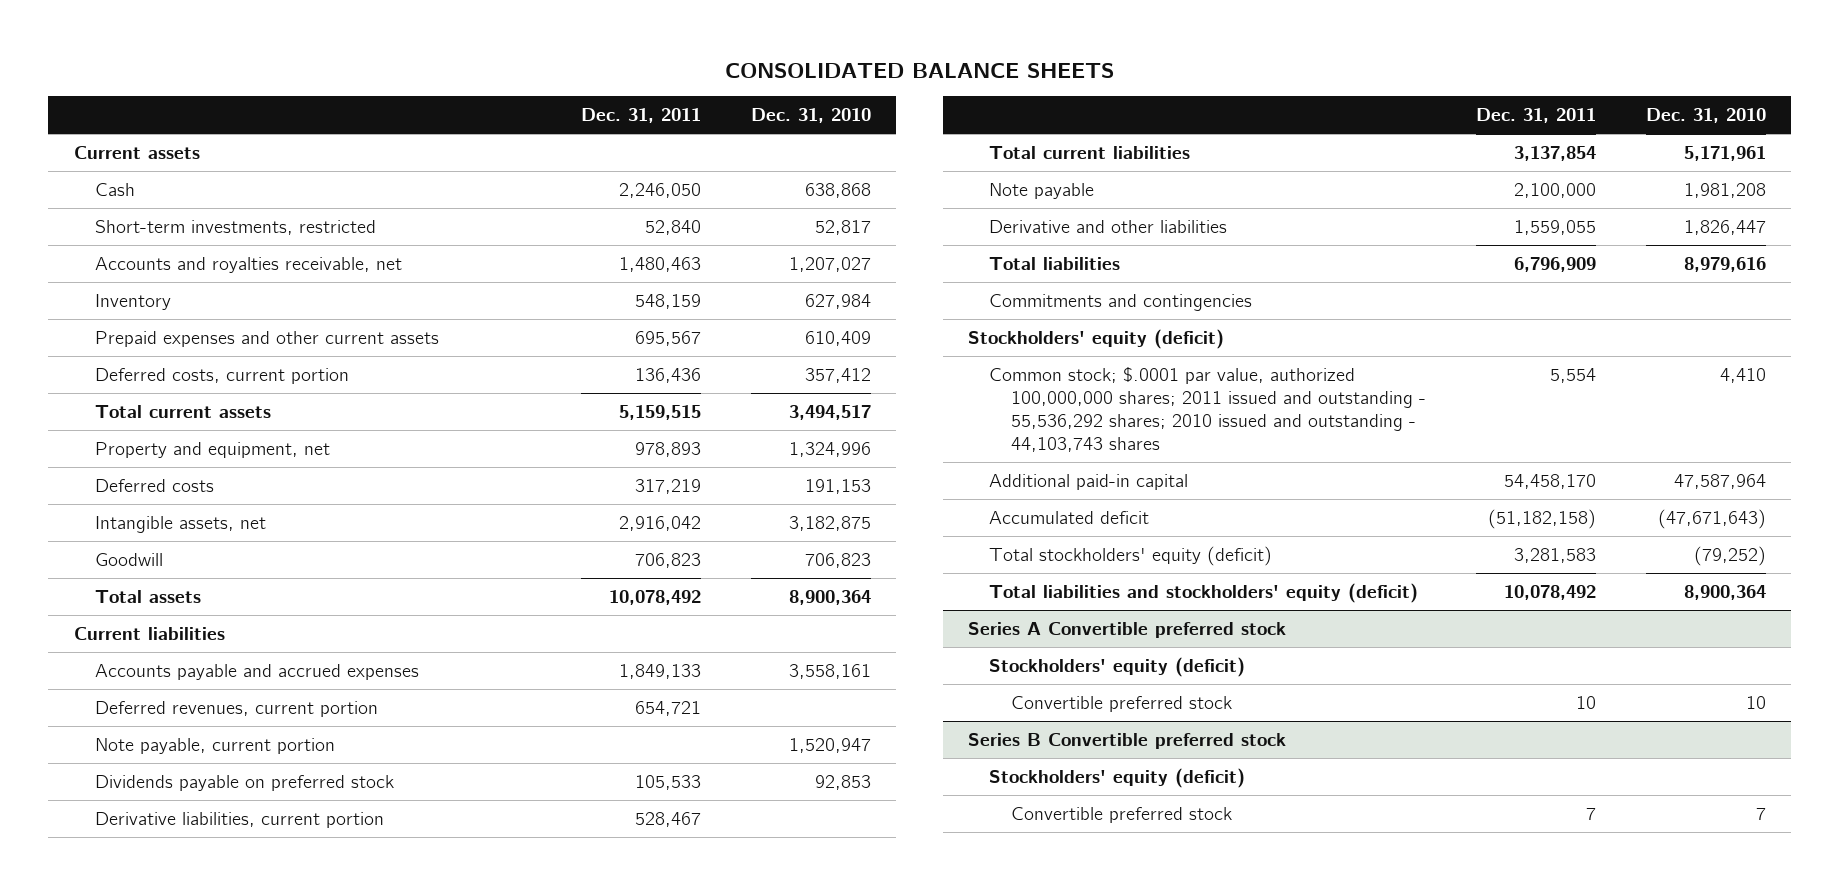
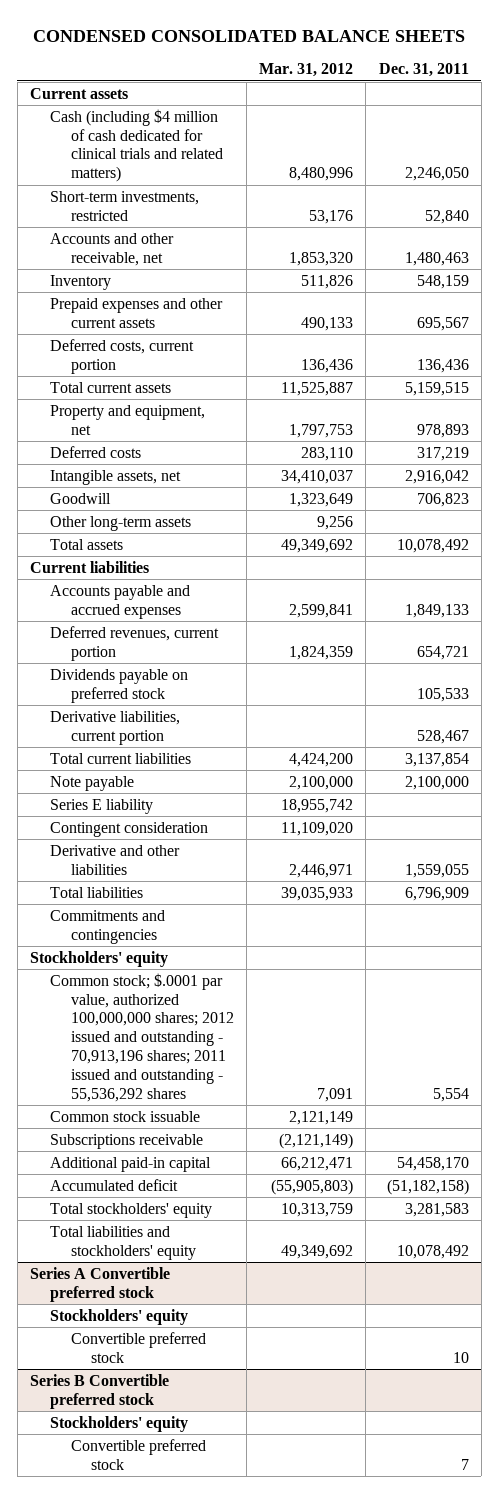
[724,62,1114,78] CONSOLIDATED BALANCE SHEETS -> [33,29,466,42] CONDENSED CONSOLIDATED BALANCE SHEETS
[751,108,872,124] Dec. 31, 2010 -> none
none -> [259,63,354,78] Mar. 31, 2012
[94,182,135,196] Cash -> [50,108,223,183] Cash (including $4 million of cash dedicated for clinical trials and related matters)
[94,256,402,273] Accounts and royalties receivable, net -> [50,232,175,266] Accounts and other receivable, net
none -> [50,515,192,531] Other long-term assets
[94,737,335,754] Note payable, current portion -> none
none -> [50,798,154,814] Series E liability
none -> [50,821,209,837] Contingent consideration
[968,328,1225,349] Stockholders' equity (deficit) -> [30,950,169,967] Stockholders' equity
[989,366,1426,453] Common stock; $.0001 par value, authorized 100,000,000 shares; 2011 issued and outstanding - 55,536,292 shares; 2010 issued and outstanding - 44,103,743 shares -> [50,972,234,1102] Common stock; $.0001 par value, authorized 100,000,000 shares; 2012 issued and outstanding - 70,913,196 shares; 2011 issued and outstanding - 55,536,292 shares
none -> [50,1110,201,1122] Common stock issuable
none -> [50,1133,204,1149] Subscriptions receivable
[989,545,1273,566] Total stockholders' equity (deficit) -> [50,1202,213,1218] Total stockholders' equity
[989,582,1419,603] Total liabilities and stockholders' equity (deficit) -> [50,1225,196,1260] Total liabilities and stockholders' equity
[989,656,1246,677] Stockholders' equity (deficit) -> [50,1308,189,1325] Stockholders' equity
[989,767,1246,788] Stockholders' equity (deficit) -> [50,1415,189,1432] Stockholders' equity

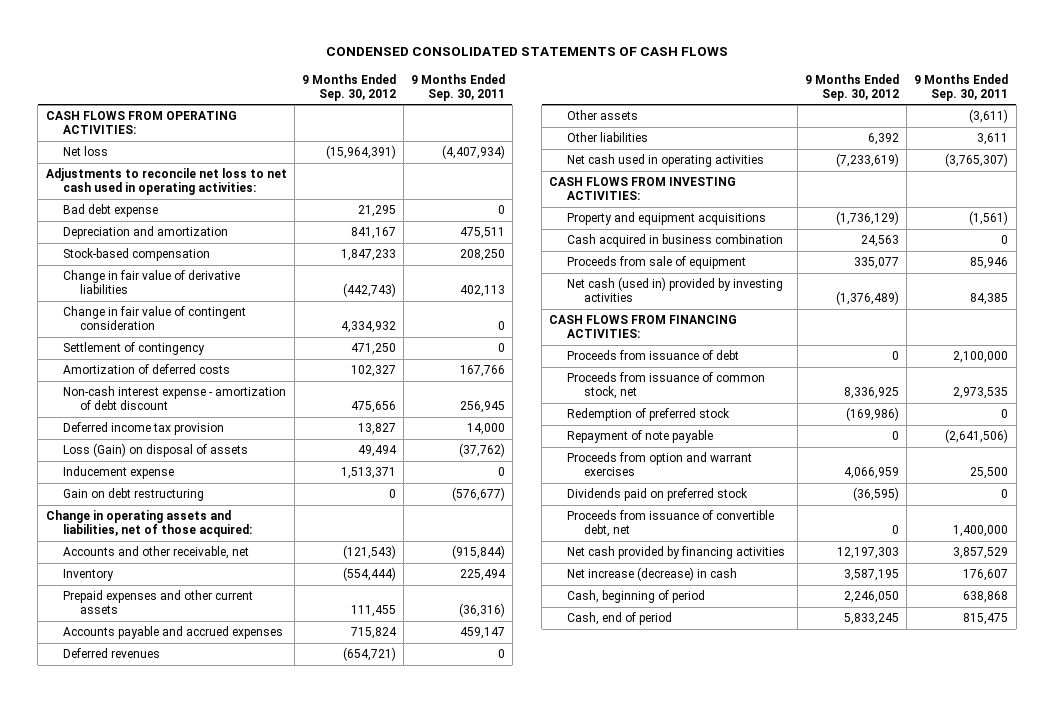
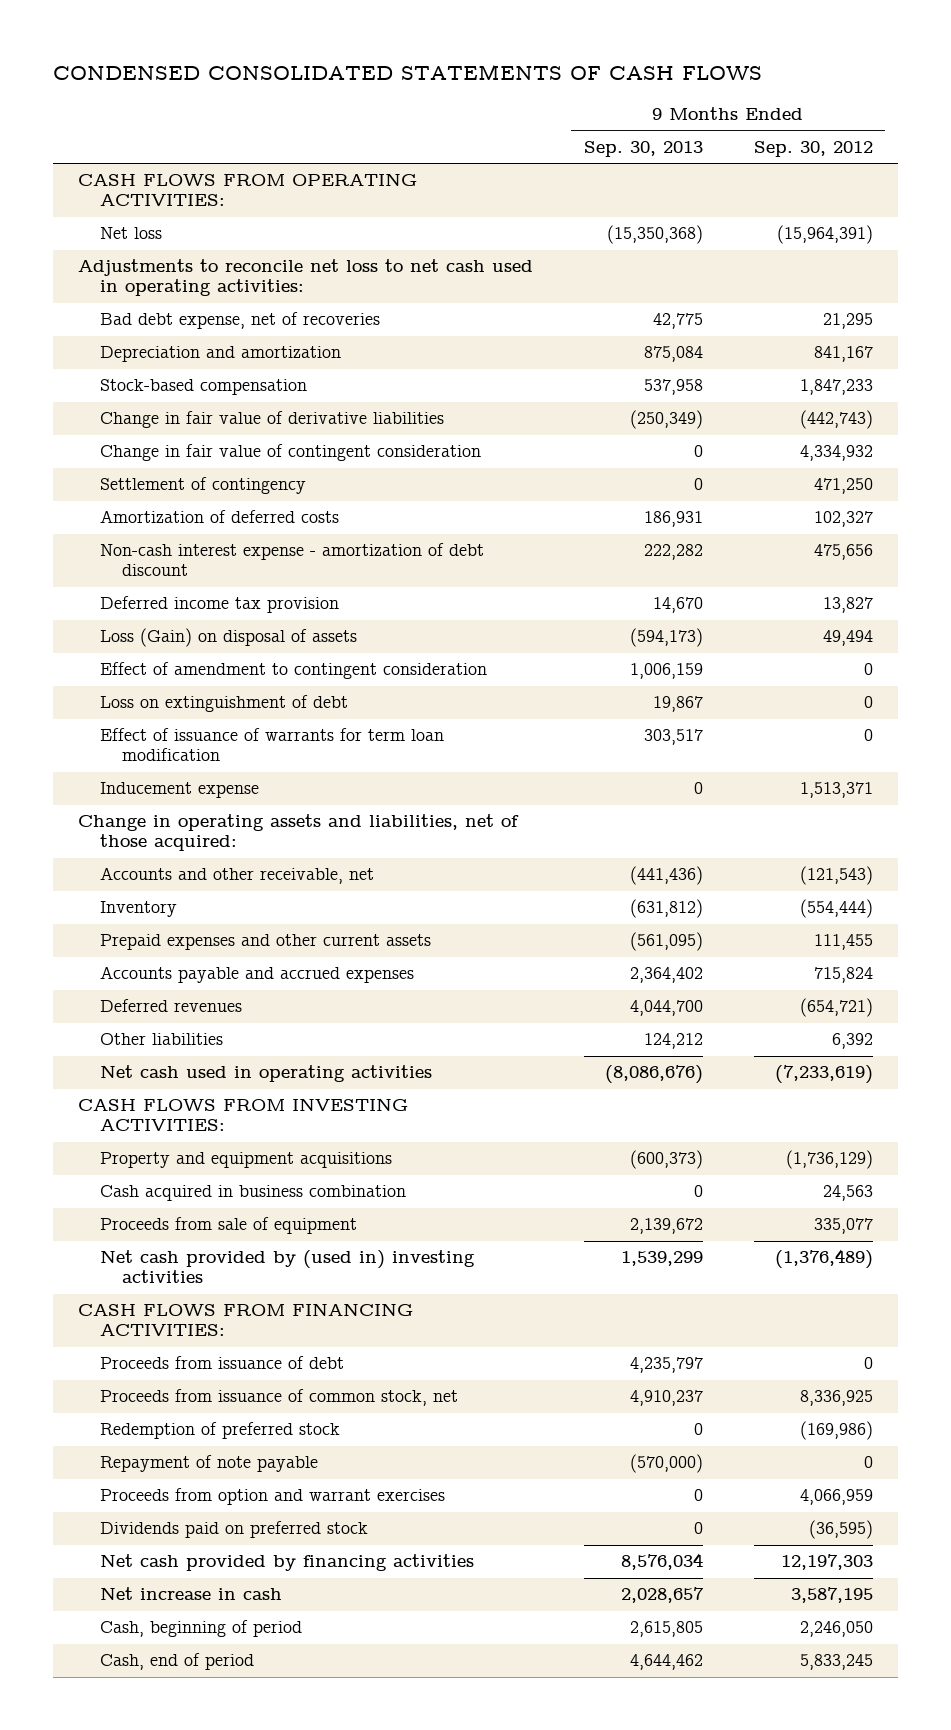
[410,73,505,101] 9 Months Ended Sep. 30, 2011 -> none
none -> [584,140,704,157] Sep. 30, 2013
[62,204,158,218] Bad debt expense -> [100,312,381,330] Bad debt expense, net of recoveries
none -> [100,662,488,680] Effect of amendment to contingent consideration
none -> [100,695,349,713] Loss on extinguishment of debt
none -> [100,728,445,762] Effect of issuance of warrants for term loan modification
[62,488,204,502] Gain on debt restructuring -> none
[566,110,638,121] Other assets -> none
[566,277,783,303] Net cash (used in) provided by investing activities -> [100,1250,476,1284] Net cash provided by (used in) investing activities
[566,510,774,538] Proceeds from issuance of convertible debt, net -> none
[566,567,737,582] Net increase (decrease) in cash -> [100,1587,283,1601] Net increase in cash

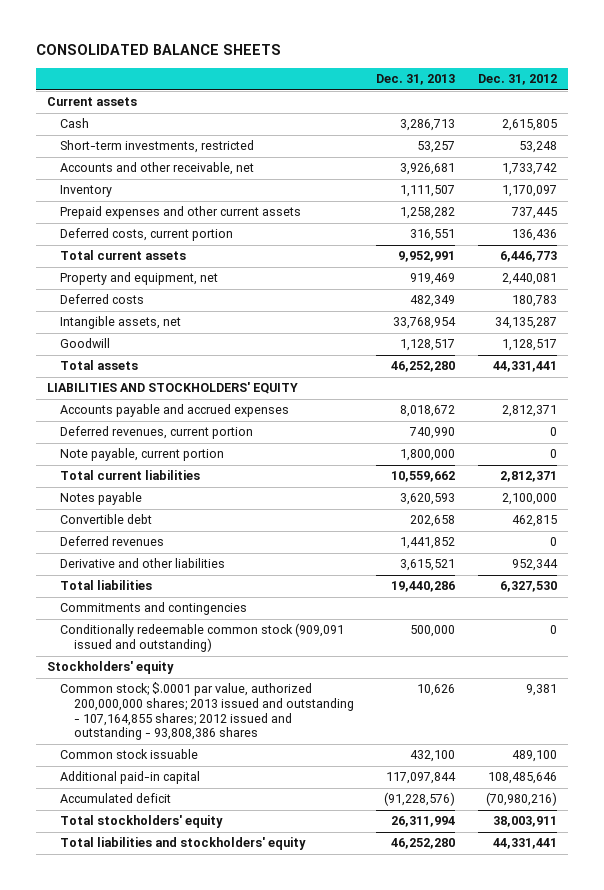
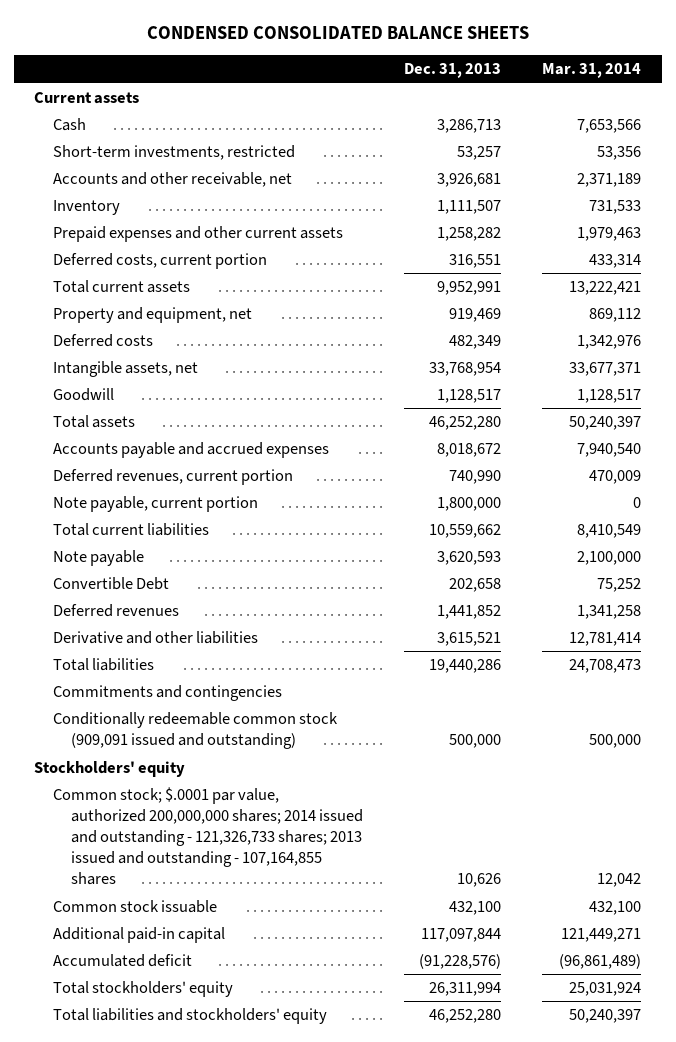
[35,44,281,56] CONSOLIDATED BALANCE SHEETS -> [146,25,529,39] CONDENSED CONSOLIDATED BALANCE SHEETS
[477,74,557,86] Dec. 31, 2012 -> none
none -> [542,63,642,79] Mar. 31, 2014
[47,382,299,395] LIABILITIES AND STOCKHOLDERS' EQUITY -> none
[60,492,143,506] Notes payable -> [52,550,144,567] Note payable
[60,514,153,525] Convertible debt -> [52,577,169,591] Convertible Debt
[60,682,354,741] Common stock; $.0001 par value, authorized 200,000,000 shares; 2013 issued and outstanding - 107,164,855 shares; 2012 issued and outstanding - 93,808,386 shares -> [52,787,363,886] Common stock; $.0001 par value, authorized 200,000,000 shares; 2014 issued and outstanding - 121,326,733 shares; 2013 issued and outstanding - 107,164,855 shares

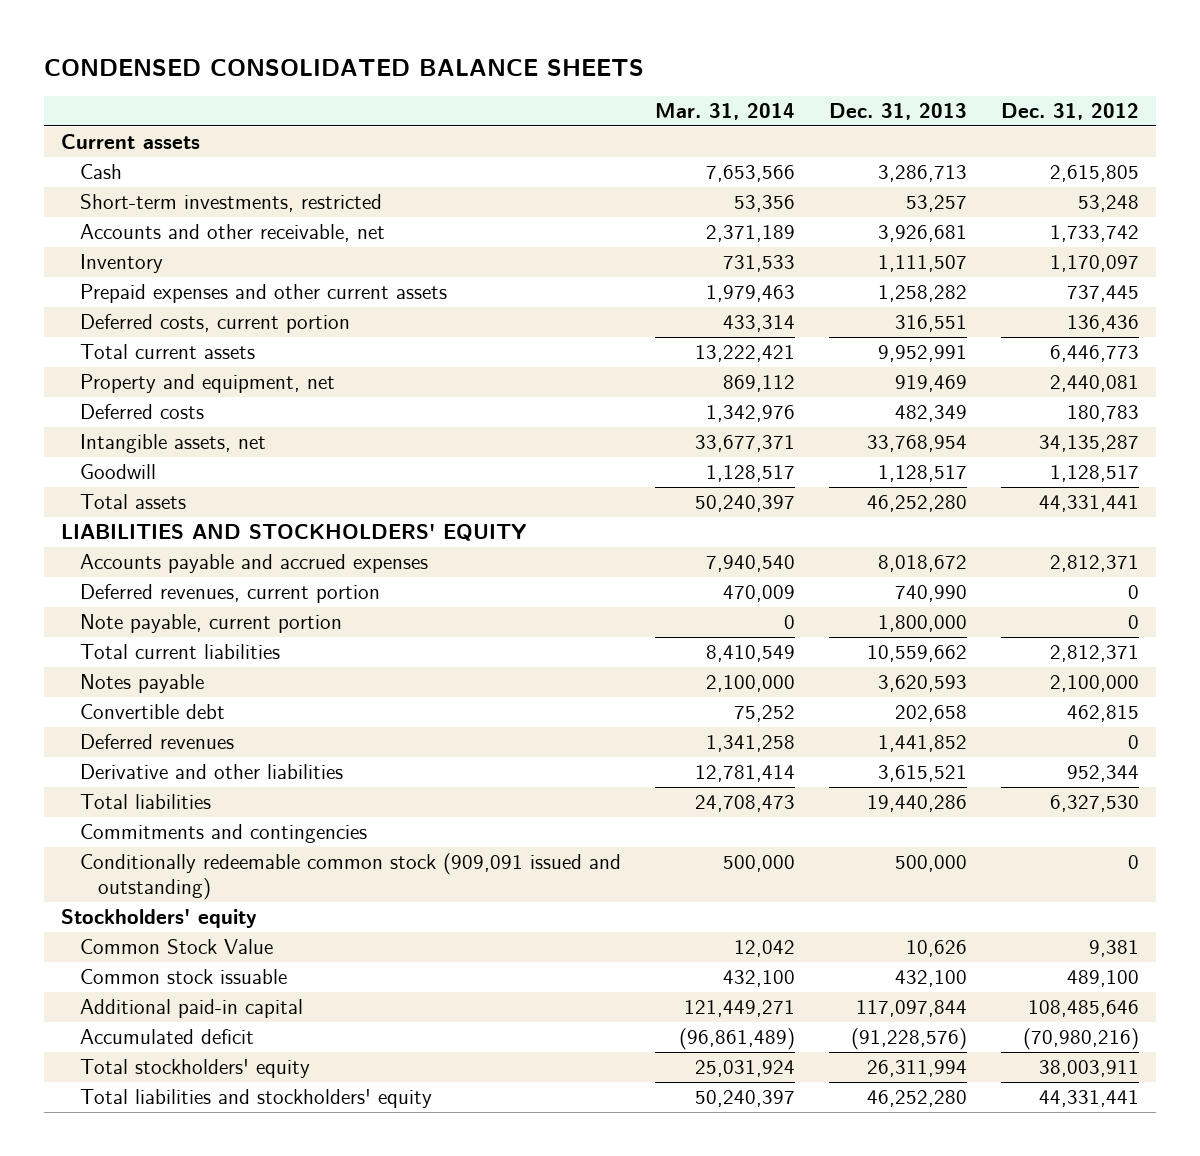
none -> [1001,103,1140,121] Dec. 31, 2012
none -> [61,524,527,542] LIABILITIES AND STOCKHOLDERS' EQUITY
[52,550,144,567] Note payable -> [79,674,204,694] Notes payable
[52,577,169,591] Convertible Debt -> [79,704,225,720] Convertible debt
[52,787,363,886] Common stock; $.0001 par value, authorized 200,000,000 shares; 2014 issued and outstanding - 121,326,733 shares; 2013 issued and outstanding - 107,164,855 shares -> [79,939,273,955] Common Stock Value

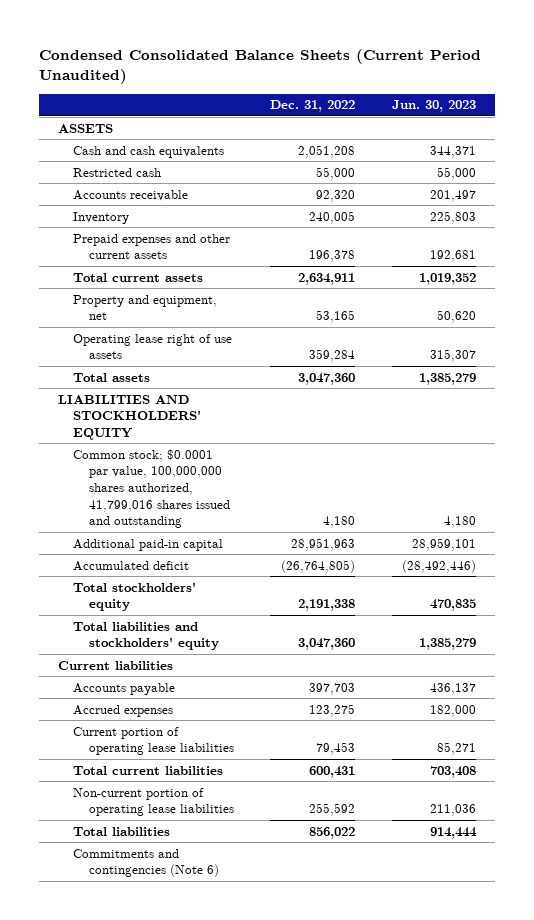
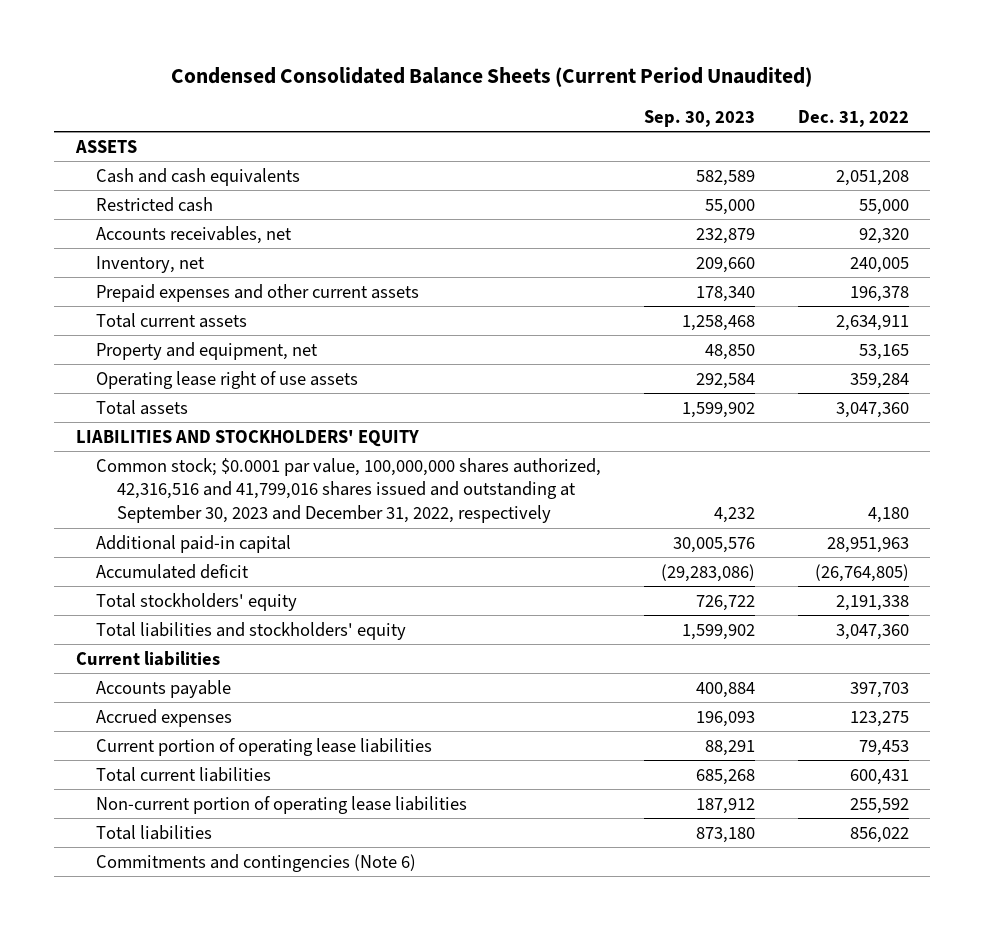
[392,100,477,113] Jun. 30, 2023 -> none
none -> [643,109,755,127] Sep. 30, 2023
[73,189,189,201] Accounts receivable -> [96,225,293,244] Accounts receivables, net
[73,211,130,224] Inventory -> [96,255,206,273] Inventory, net
[73,448,230,529] Common stock; $0.0001 par value, 100,000,000 shares authorized, 41,799,016 shares issued and outstanding -> [96,457,602,523] Common stock; $0.0001 par value, 100,000,000 shares authorized, 42,316,516 and 41,799,016 shares issued and outstanding at September 30, 2023 and December 31, 2022, respectively

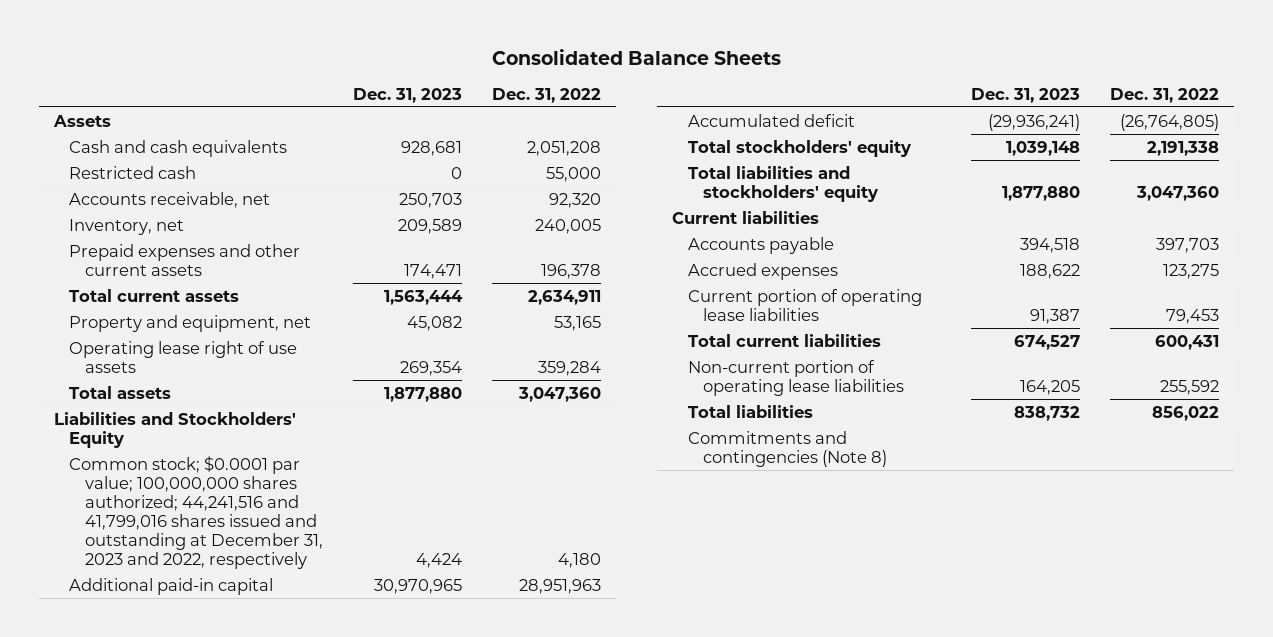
[171,67,813,88] Condensed Consolidated Balance Sheets (Current Period Unaudited) -> [491,48,781,65] Consolidated Balance Sheets
[643,109,755,127] Sep. 30, 2023 -> none
none -> [352,87,462,103] Dec. 31, 2023
[74,139,137,153] ASSETS -> [53,114,112,127] Assets
[96,225,293,244] Accounts receivables, net -> [69,191,271,208] Accounts receivable, net
[75,429,419,447] LIABILITIES AND STOCKHOLDERS' EQUITY -> [54,411,297,448] Liabilities and Stockholders' Equity
[96,457,602,523] Common stock; $0.0001 par value, 100,000,000 shares authorized, 42,316,516 and 41,799,016 shares issued and outstanding at September 30, 2023 and December 31, 2022, respectively -> [69,455,323,569] Common stock; $0.0001 par value; 100,000,000 shares authorized; 44,241,516 and 41,799,016 shares issued and outstanding at December 31, 2023 and 2022, respectively
[96,853,417,872] Commitments and contingencies (Note 6) -> [687,430,887,467] Commitments and contingencies (Note 8)

